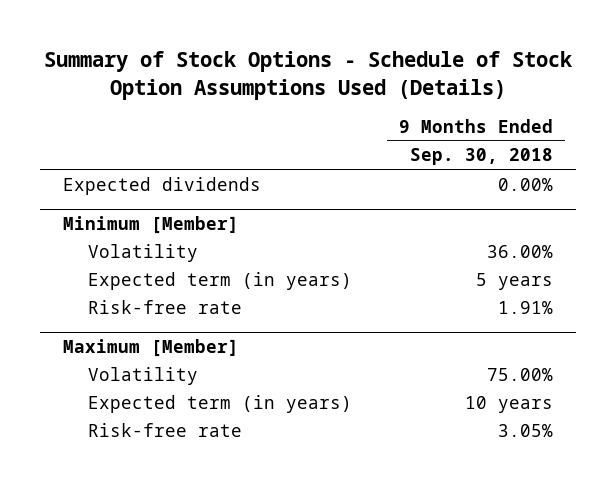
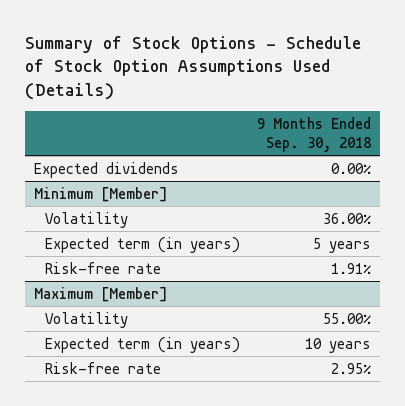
[486,367,553,381] 75.00% -> [323,312,372,324] 55.00%
[497,423,553,437] 3.05% -> [331,362,372,374] 2.95%

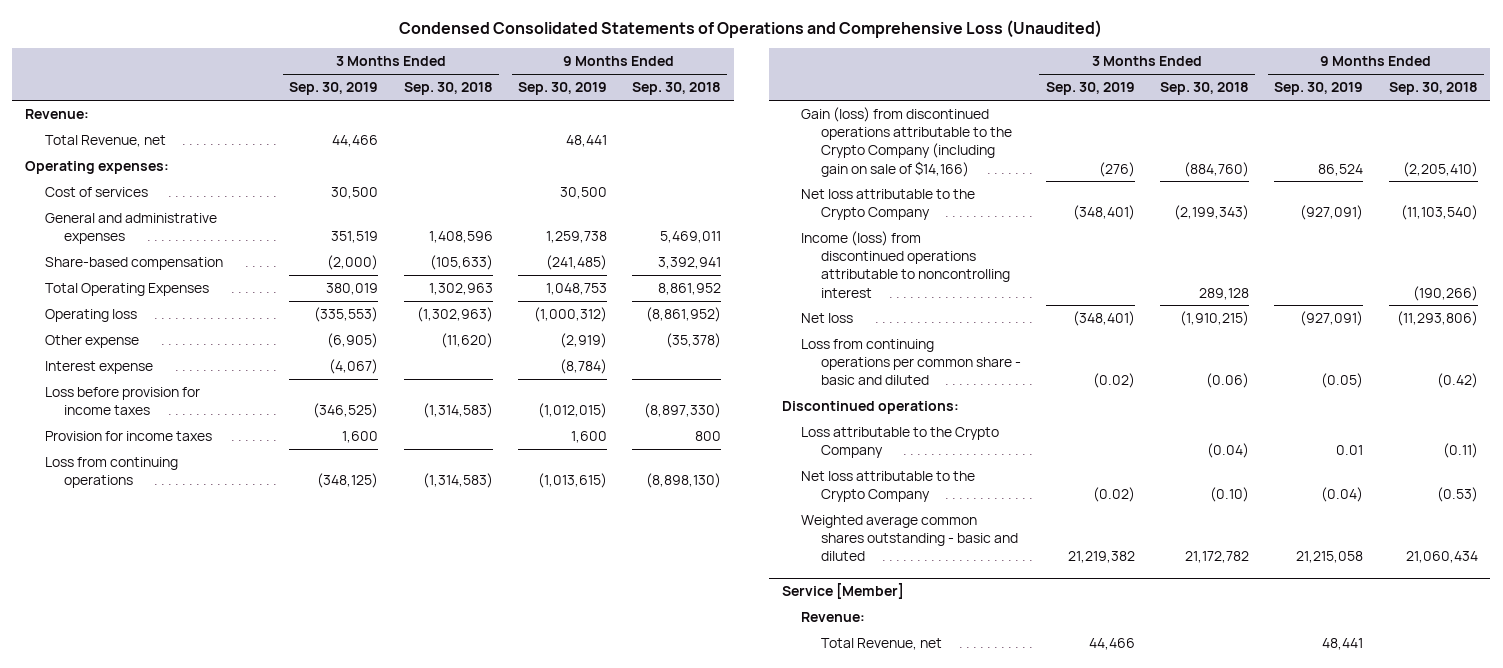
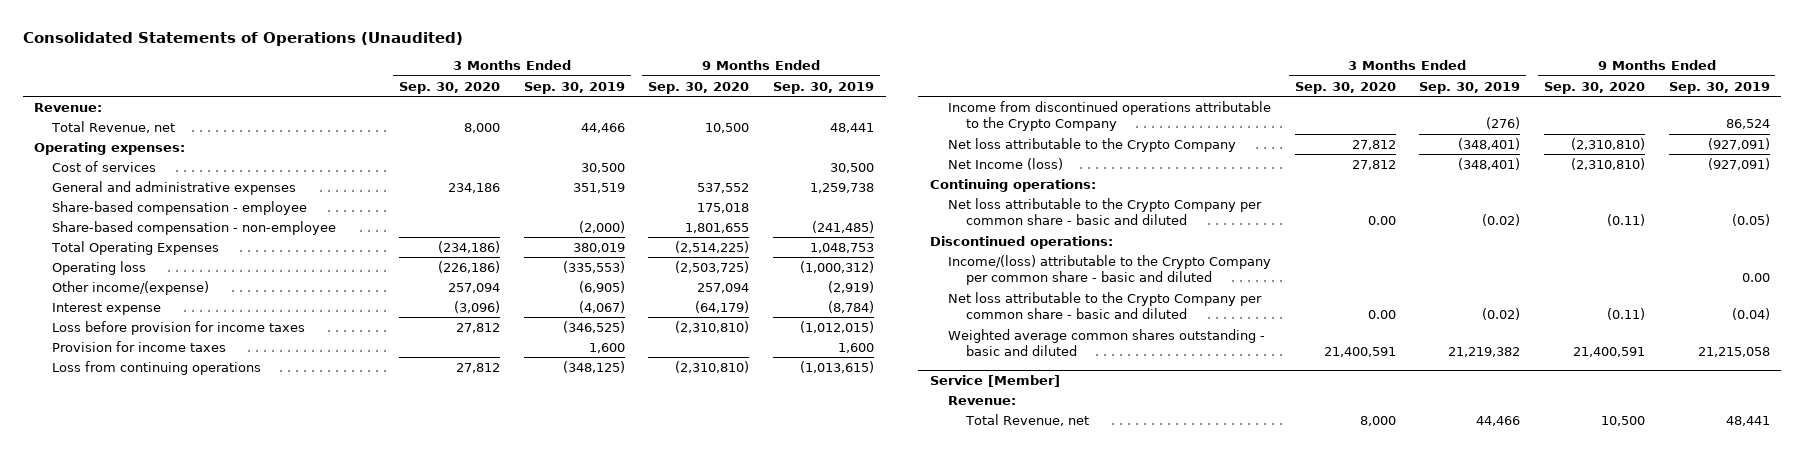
[399,20,1103,39] Condensed Consolidated Statements of Operations and Comprehensive Loss (Unaudited) -> [22,31,463,46] Consolidated Statements of Operations (Unaudited)
[403,82,493,96] Sep. 30, 2018 -> none
[632,82,722,96] Sep. 30, 2018 -> none
none -> [399,81,501,94] Sep. 30, 2020
none -> [648,81,750,94] Sep. 30, 2020
none -> [52,200,308,215] Share-based compensation - employee
[44,257,223,271] Share-based compensation -> [52,220,337,235] Share-based compensation - non-employee
[44,335,139,349] Other expense -> [52,280,210,295] Other income/(expense)
[801,107,1012,177] Gain (loss) from discontinued operations attributable to the Crypto Company (including gain on sale of $14,166) -> [948,100,1272,132] Income from discontinued operations attributable to the Crypto Company
[801,231,1010,298] Income (loss) from discontinued operations attributable to noncontrolling interest -> none
[801,313,854,324] Net loss -> [948,157,1064,170] Net Income (loss)
none -> [929,178,1096,192] Continuing operations:
[801,339,1021,386] Loss from continuing operations per common share - basic and diluted -> [948,197,1263,226] Net loss attributable to the Crypto Company per common share - basic and diluted
[801,427,1000,459] Loss attributable to the Crypto Company -> [948,254,1272,286] Income/(loss) attributable to the Crypto Company per common share - basic and diluted
[1336,445,1364,456] 0.01 -> [1741,273,1770,283] 0.00
[801,471,976,503] Net loss attributable to the Crypto Company -> [948,291,1263,320] Net loss attributable to the Crypto Company per common share - basic and diluted

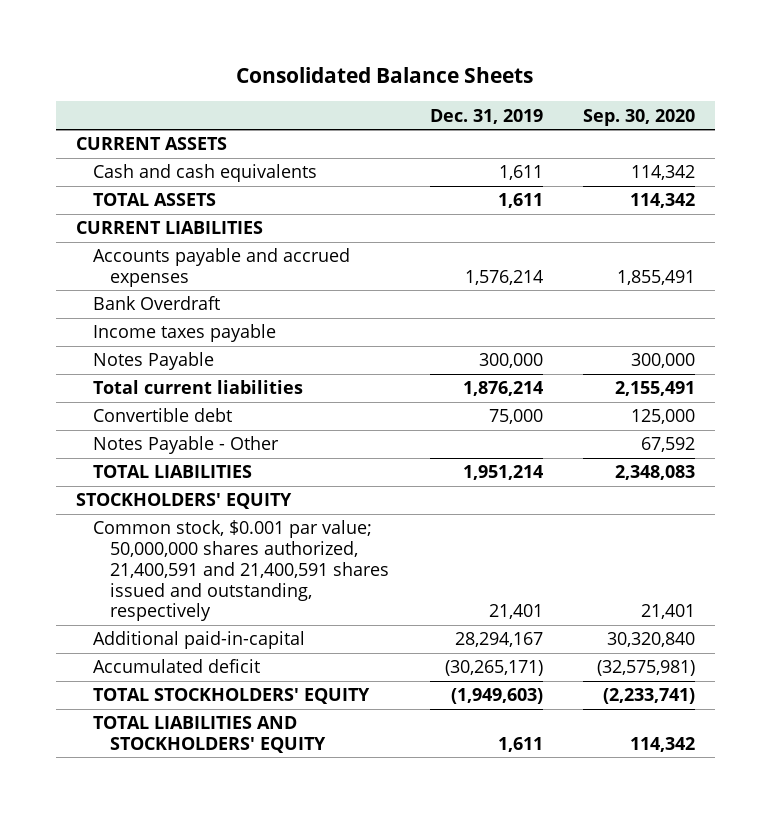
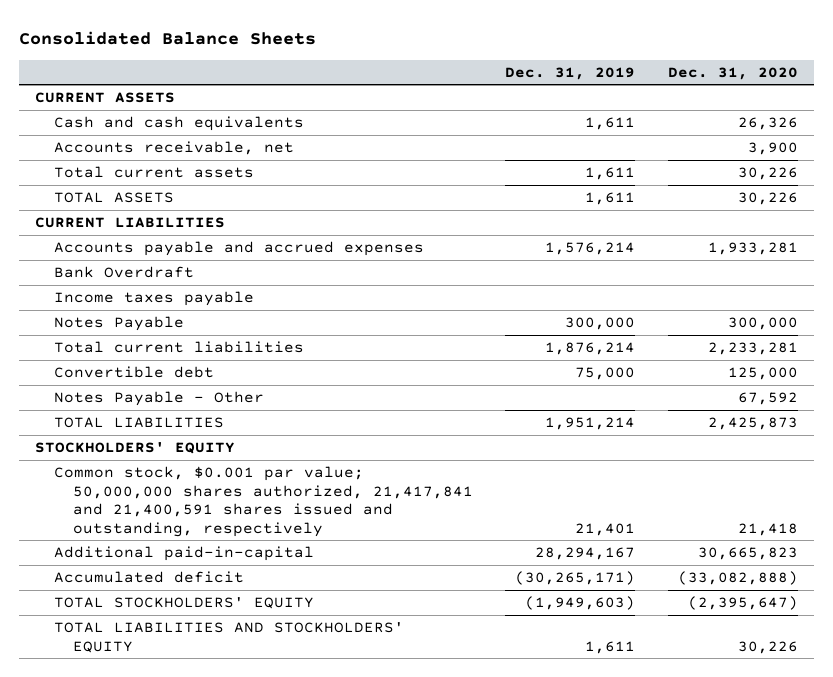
[582,108,695,126] Sep. 30, 2020 -> none
none -> [667,66,798,80] Dec. 31, 2020
none -> [53,141,294,156] Accounts receivable, net
none -> [53,166,254,179] Total current assets
[93,520,390,622] Common stock, $0.001 par value; 50,000,000 shares authorized, 21,400,591 and 21,400,591 shares issued and outstanding, respectively -> [53,466,473,537] Common stock, $0.001 par value; 50,000,000 shares authorized, 21,417,841 and 21,400,591 shares issued and outstanding, respectively

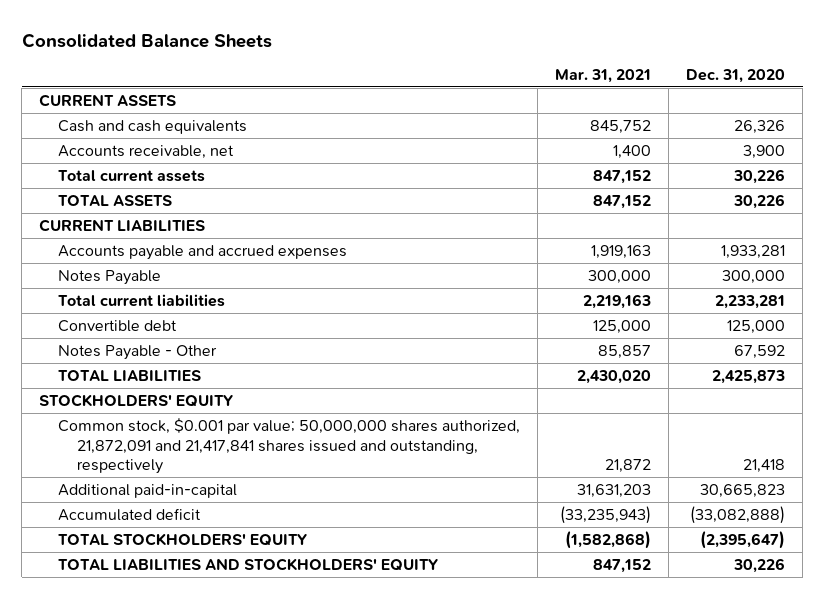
[505,66,636,80] Dec. 31, 2019 -> none
none -> [555,69,652,84] Mar. 31, 2021
[53,266,194,279] Bank Overdraft -> none
[53,291,254,307] Income taxes payable -> none
[53,466,473,537] Common stock, $0.001 par value; 50,000,000 shares authorized, 21,417,841 and 21,400,591 shares issued and outstanding, respectively -> [58,417,521,475] Common stock, $0.001 par value; 50,000,000 shares authorized, 21,872,091 and 21,417,841 shares issued and outstanding, respectively

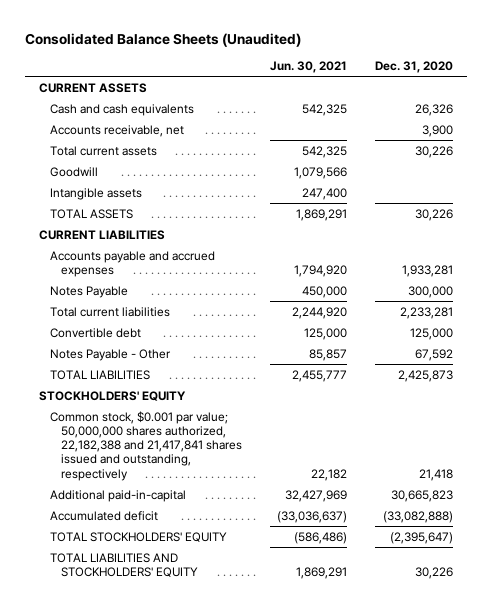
[21,32,272,48] Consolidated Balance Sheets -> [24,32,301,47] Consolidated Balance Sheets (Unaudited)
[555,69,652,84] Mar. 31, 2021 -> none
none -> [269,61,347,74] Jun. 30, 2021
none -> [49,166,98,177] Goodwill
none -> [49,187,142,200] Intangible assets
[58,417,521,475] Common stock, $0.001 par value; 50,000,000 shares authorized, 21,872,091 and 21,417,841 shares issued and outstanding, respectively -> [49,410,242,481] Common stock, $0.001 par value; 50,000,000 shares authorized, 22,182,388 and 21,417,841 shares issued and outstanding, respectively

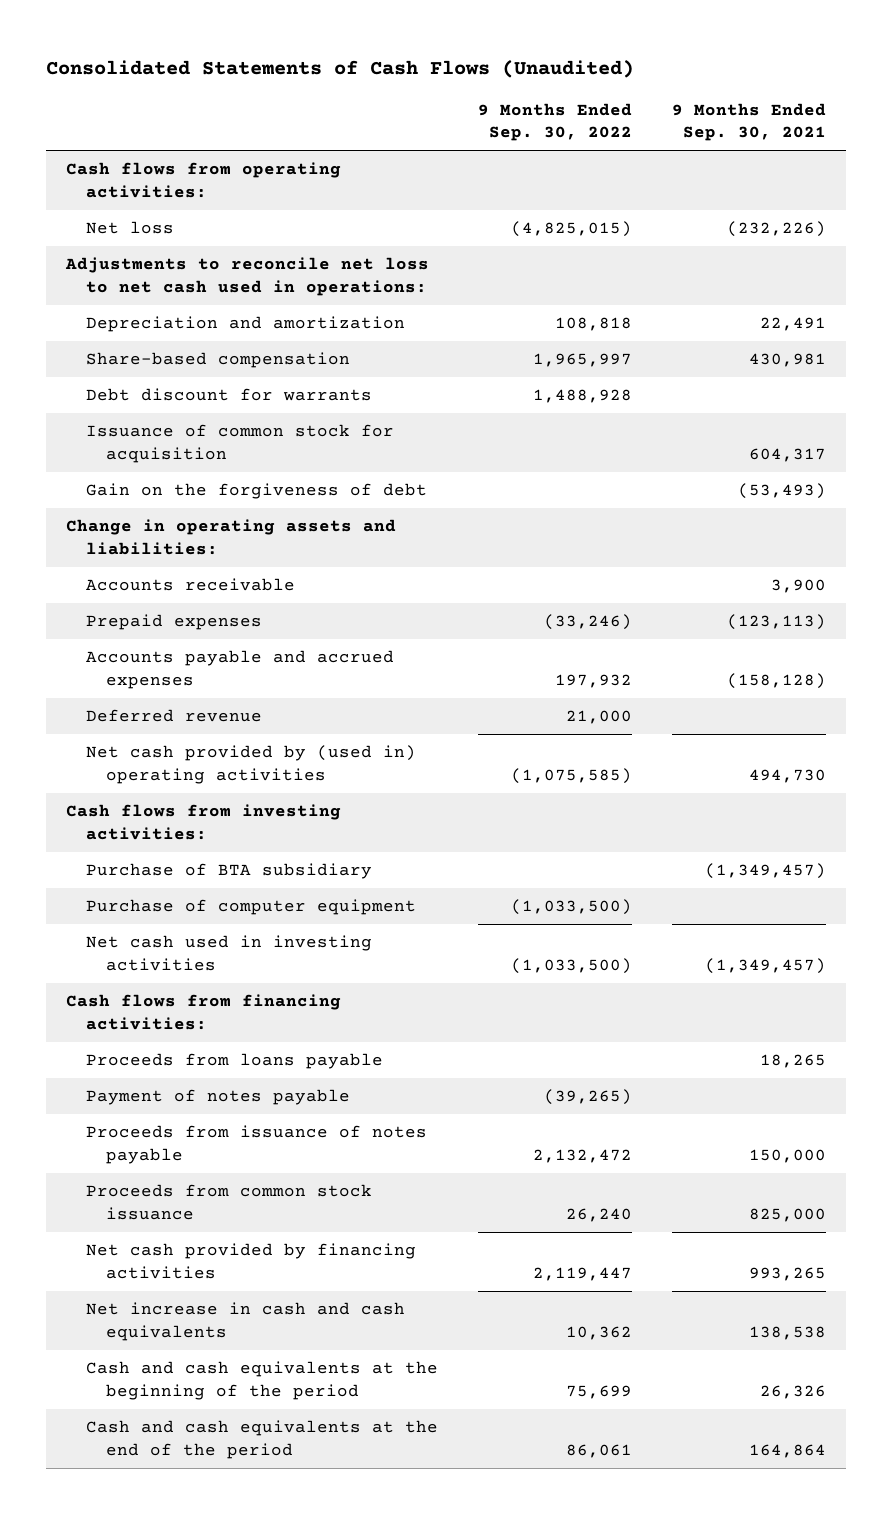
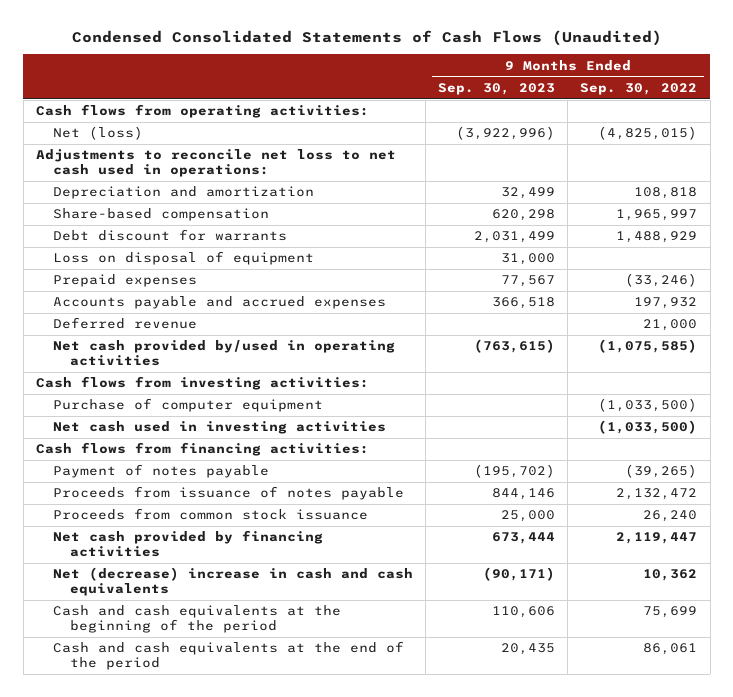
[46,59,635,78] Consolidated Statements of Cash Flows (Unaudited) -> [71,30,662,47] Condensed Consolidated Statements of Cash Flows (Unaudited)
[671,102,826,142] 9 Months Ended Sep. 30, 2021 -> none
none -> [438,82,556,95] Sep. 30, 2023
[86,221,175,235] Net loss -> [52,126,143,141] Net (loss)
[86,424,395,463] Issuance of common stock for acquisition -> none
[86,483,428,500] Gain on the forgiveness of debt -> none
[66,519,397,555] Change in operating assets and liabilities: -> none
[86,578,296,592] Accounts receivable -> none
[533,389,633,404] 1,488,928 -> [616,231,698,244] 1,488,929
none -> [52,251,314,266] Loss on disposal of equipment
[86,745,417,784] Net cash provided by (used in) operating activities -> [52,340,395,367] Net cash provided by/used in operating activities
[86,863,373,880] Purchase of BTA subsidiary -> none
[86,1053,384,1070] Proceeds from loans payable -> none
[86,1302,406,1341] Net increase in cash and cash equivalents -> [52,567,413,597] Net (decrease) increase in cash and cash equivalents

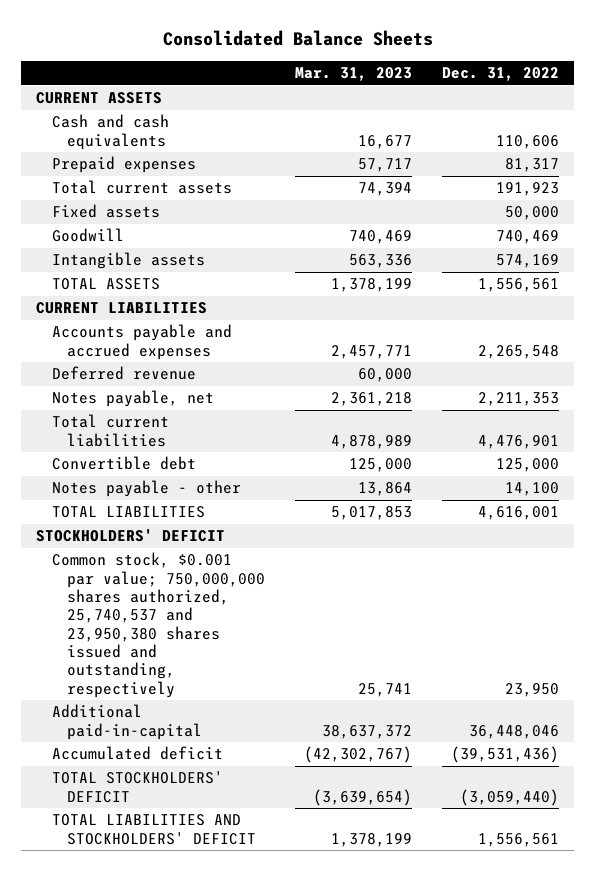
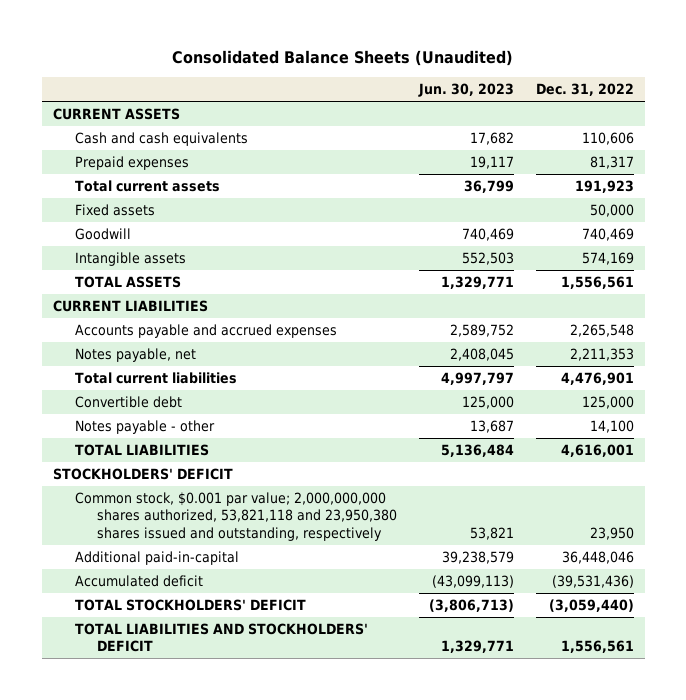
[162,30,433,47] Consolidated Balance Sheets -> [172,50,514,67] Consolidated Balance Sheets (Unaudited)
[295,67,413,82] Mar. 31, 2023 -> none
none -> [417,83,514,98] Jun. 30, 2023
[51,366,196,381] Deferred revenue -> none
[51,552,266,698] Common stock, $0.001 par value; 750,000,000 shares authorized, 25,740,537 and 23,950,380 shares issued and outstanding, respectively -> [74,492,398,541] Common stock, $0.001 par value; 2,000,000,000 shares authorized, 53,821,118 and 23,950,380 shares issued and outstanding, respectively

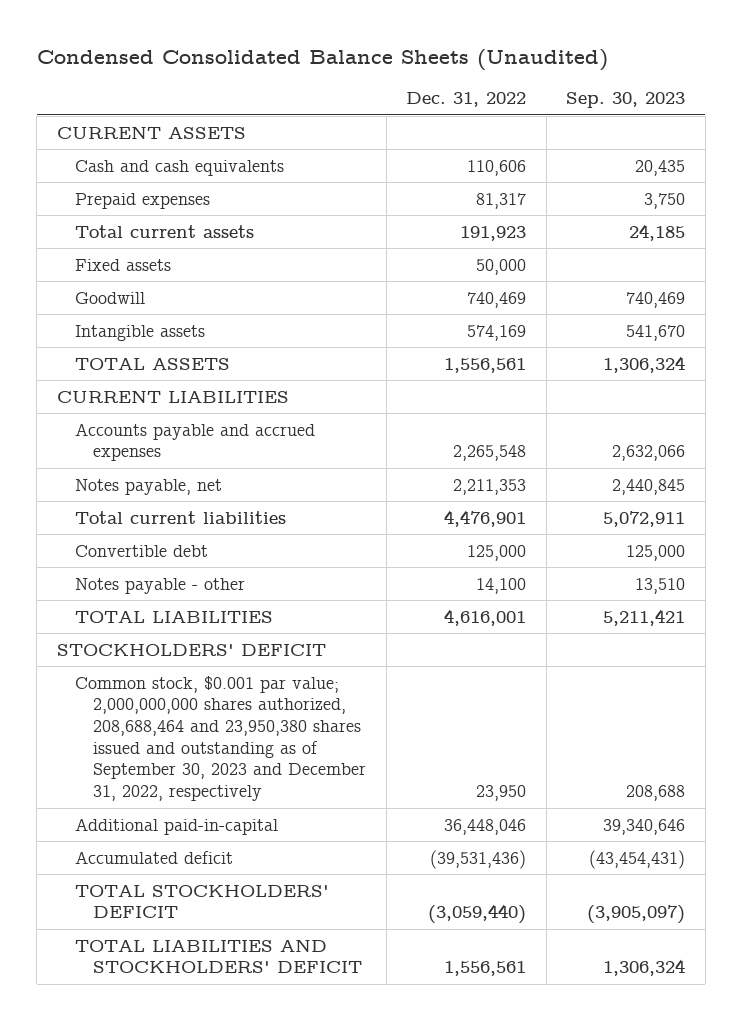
[172,50,514,67] Consolidated Balance Sheets (Unaudited) -> [36,48,608,71] Condensed Consolidated Balance Sheets (Unaudited)
[417,83,514,98] Jun. 30, 2023 -> none
none -> [566,92,686,109] Sep. 30, 2023
[74,492,398,541] Common stock, $0.001 par value; 2,000,000,000 shares authorized, 53,821,118 and 23,950,380 shares issued and outstanding, respectively -> [74,675,366,801] Common stock, $0.001 par value; 2,000,000,000 shares authorized, 208,688,464 and 23,950,380 shares issued and outstanding as of September 30, 2023 and December 31, 2022, respectively

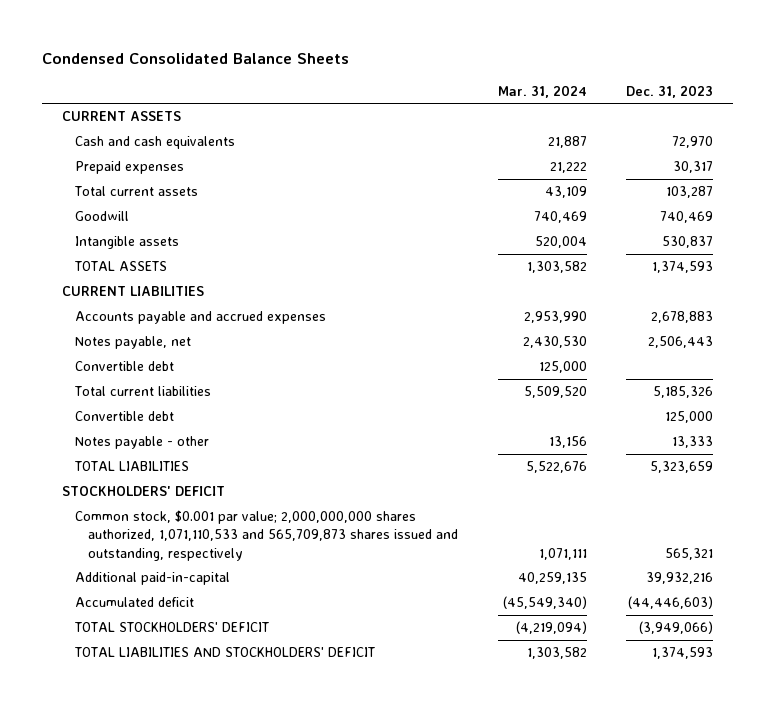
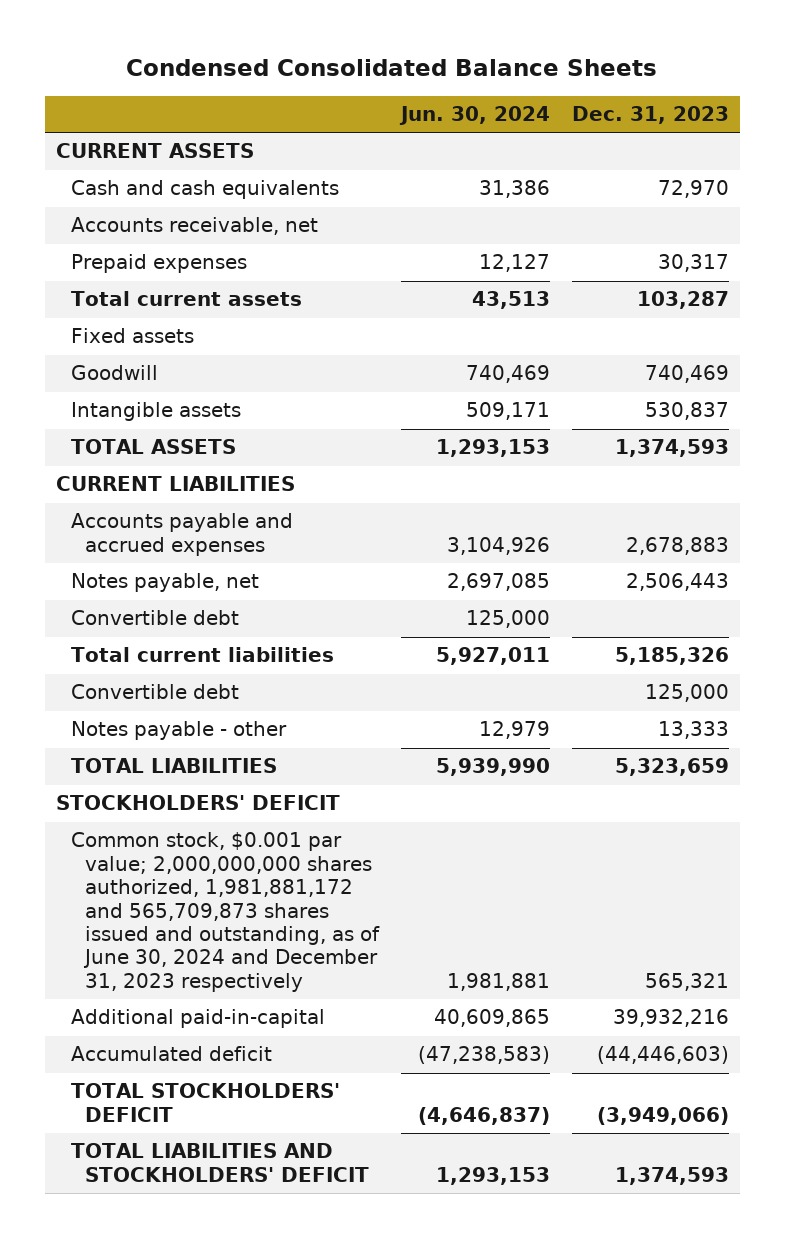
[497,84,587,98] Mar. 31, 2024 -> none
none -> [399,106,551,126] Jun. 30, 2024
none -> [70,217,318,236] Accounts receivable, net
none -> [70,328,194,344] Fixed assets
[74,510,459,561] Common stock, $0.001 par value; 2,000,000,000 shares authorized, 1,071,110,533 and 565,709,873 shares issued and outstanding, respectively -> [70,832,381,992] Common stock, $0.001 par value; 2,000,000,000 shares authorized, 1,981,881,172 and 565,709,873 shares issued and outstanding, as of June 30, 2024 and December 31, 2023 respectively

